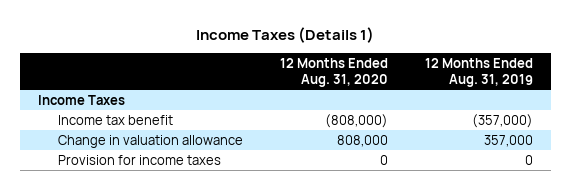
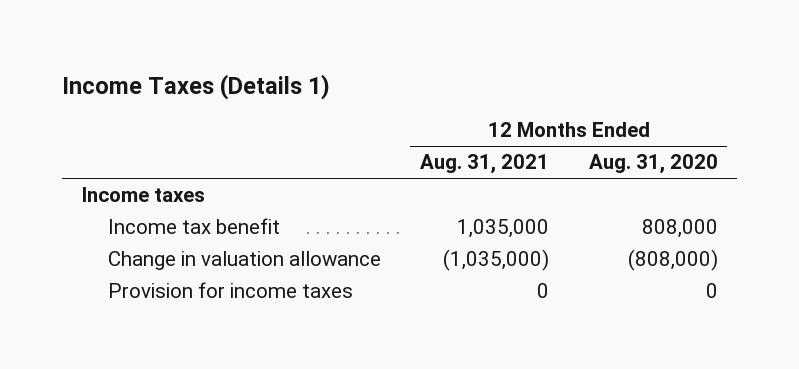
[424,58,533,88] 12 Months Ended Aug. 31, 2019 -> none
none -> [420,154,550,175] Aug. 31, 2021
[38,94,126,105] Income Taxes -> [81,187,205,203] Income taxes
[324,113,388,128] (808,000) -> [641,219,718,239] 808,000
[336,134,388,147] 808,000 -> [627,249,718,272] (808,000)

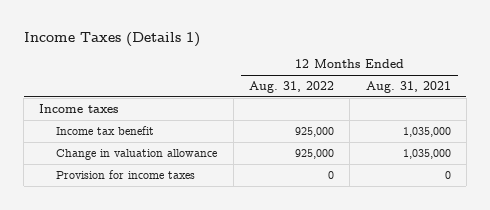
[588,154,718,175] Aug. 31, 2020 -> none
none -> [249,80,335,93] Aug. 31, 2022
[443,249,550,272] (1,035,000) -> [402,148,451,159] 1,035,000

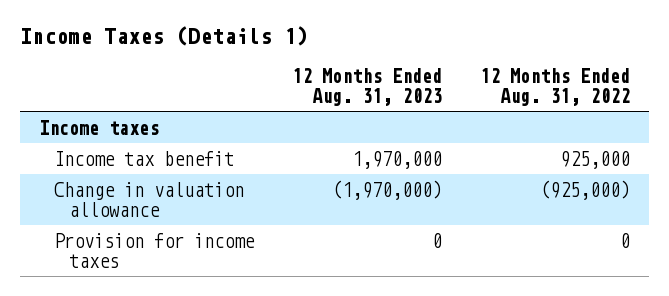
[365,80,451,93] Aug. 31, 2021 -> none
none -> [292,67,443,106] 12 Months Ended Aug. 31, 2023
[295,148,335,159] 925,000 -> [540,179,631,200] (925,000)

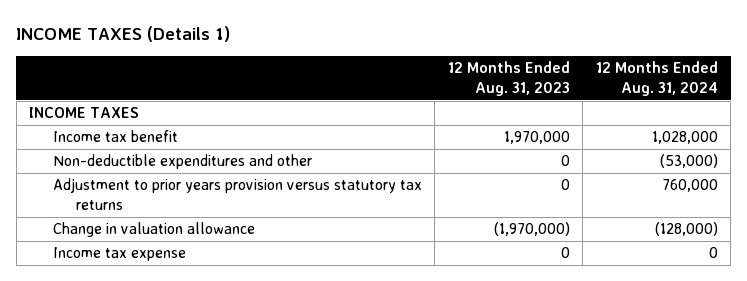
[20,26,309,47] Income Taxes (Details 1) -> [16,26,231,43] INCOME TAXES (Details 1)
[480,67,631,106] 12 Months Ended Aug. 31, 2022 -> none
none -> [595,61,718,97] 12 Months Ended Aug. 31, 2024
[39,119,160,135] Income taxes -> [29,107,140,119] INCOME TAXES
none -> [52,154,312,170] Non-deductible expenditures and other
none -> [52,178,422,211] Adjustment to prior years provision versus statutory tax returns
[54,232,256,268] Provision for income taxes -> [52,247,186,262] Income tax expense

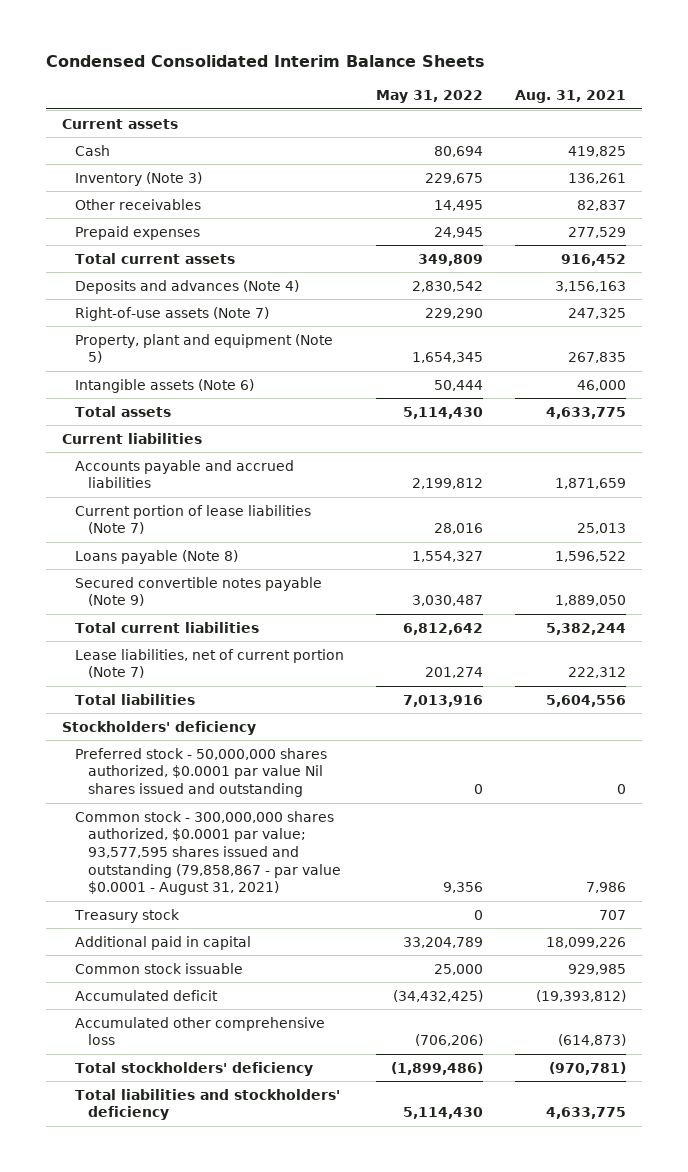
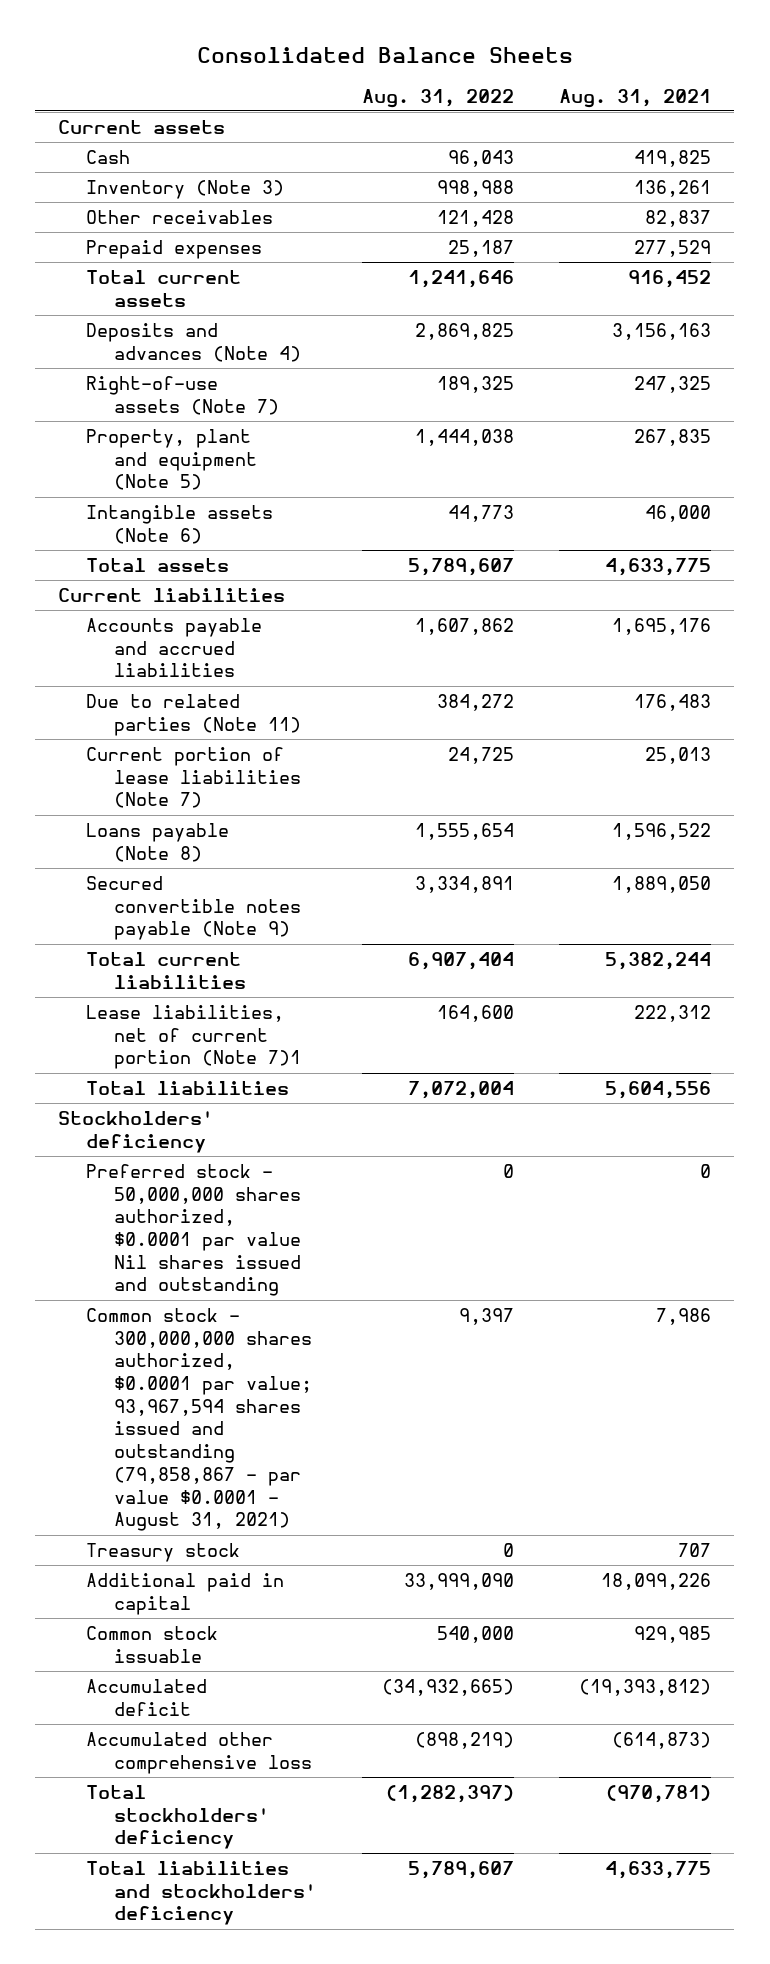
[45,55,485,68] Condensed Consolidated Interim Balance Sheets -> [196,46,573,63] Consolidated Balance Sheets
[375,89,483,103] May 31, 2022 -> none
none -> [361,88,514,108] Aug. 31, 2022
[554,478,626,490] 1,871,659 -> [612,617,712,635] 1,695,176
none -> [86,693,302,736] Due to related parties (Note 11)
[75,648,345,679] Lease liabilities, net of current portion (Note 7) -> [86,1004,302,1070] Lease liabilities, net of current portion (Note 7)1
[75,810,342,896] Common stock - 300,000,000 shares authorized, $0.0001 par value; 93,577,595 shares issued and outstanding (79,858,867 - par value $0.0001 - August 31, 2021) -> [86,1307,313,1532] Common stock - 300,000,000 shares authorized, $0.0001 par value; 93,967,594 shares issued and outstanding (79,858,867 - par value $0.0001 - August 31, 2021)

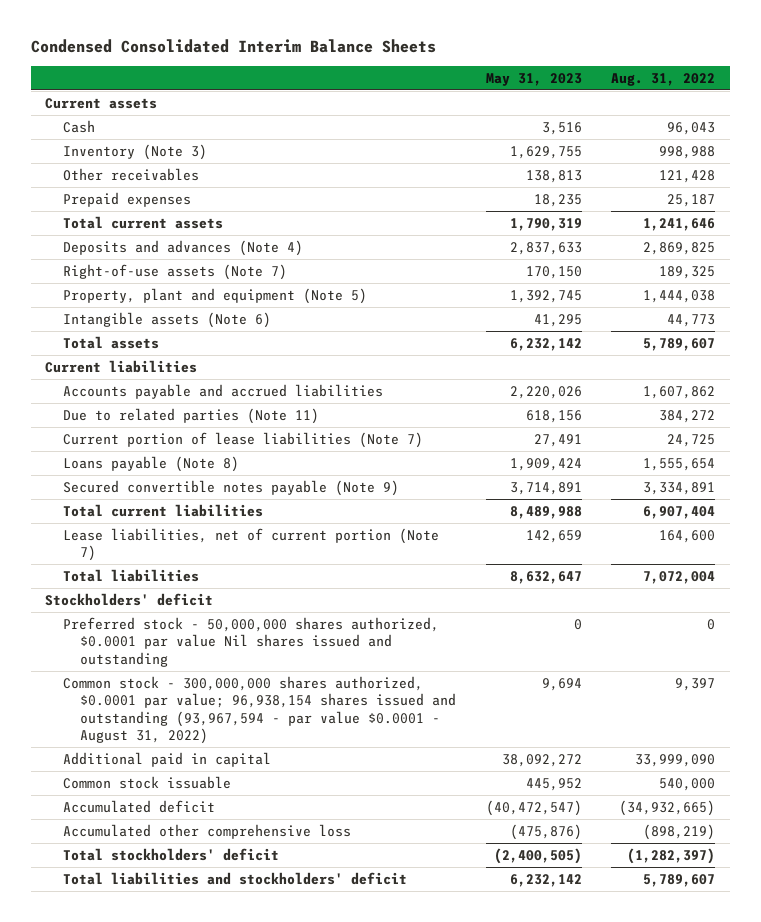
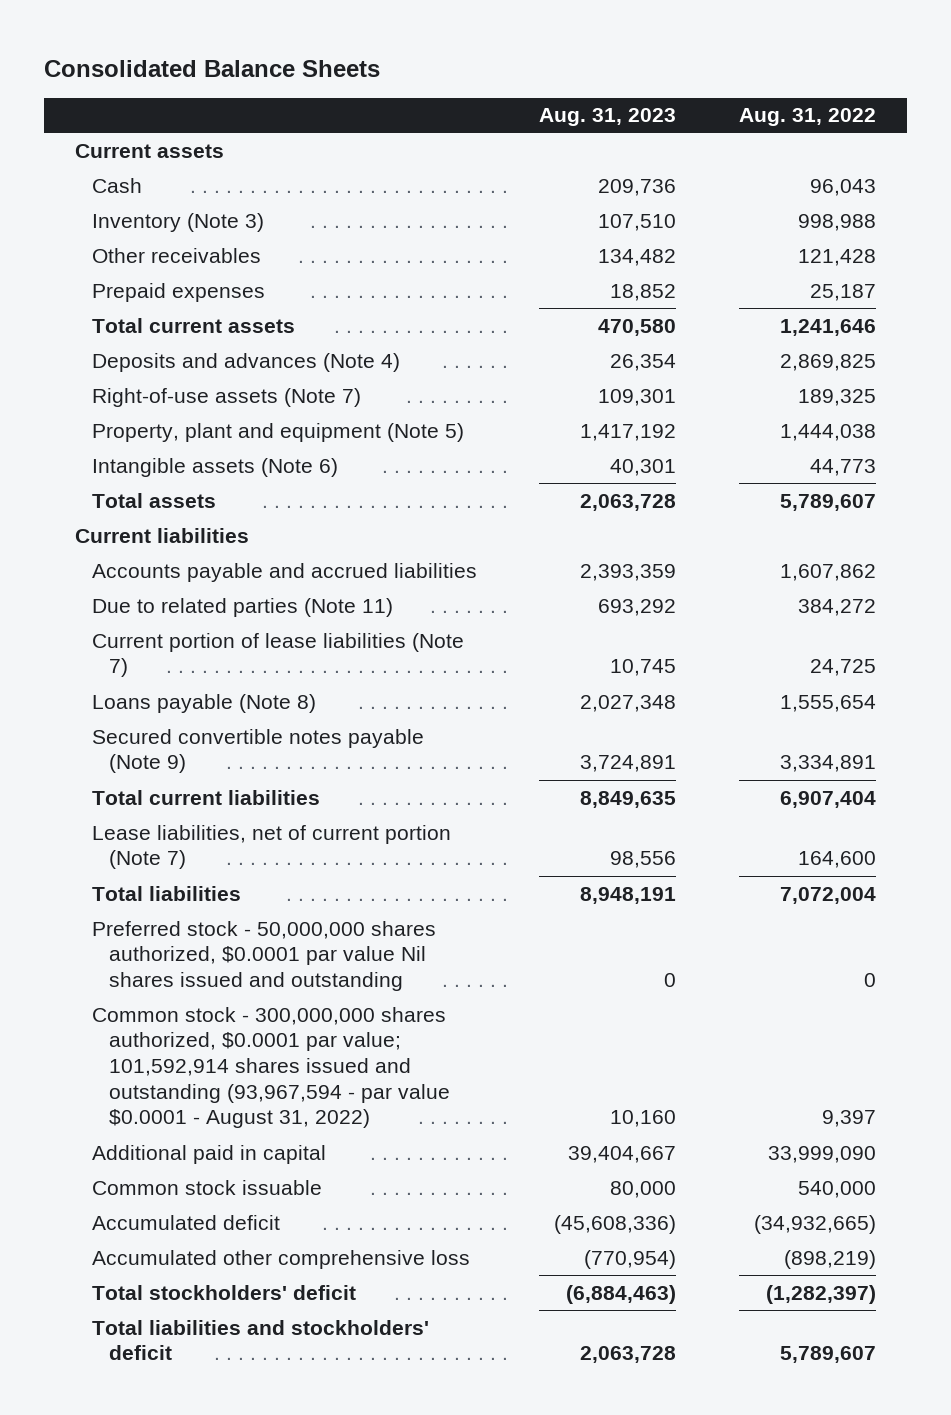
[30,39,436,54] Condensed Consolidated Interim Balance Sheets -> [44,59,381,77] Consolidated Balance Sheets
[485,72,582,86] May 31, 2023 -> none
none -> [539,108,677,127] Aug. 31, 2023
[45,592,214,606] Stockholders' deficit -> none
[62,675,457,744] Common stock - 300,000,000 shares authorized, $0.0001 par value; 96,938,154 shares issued and outstanding (93,967,594 - par value $0.0001 - August 31, 2022) -> [92,1006,451,1129] Common stock - 300,000,000 shares authorized, $0.0001 par value; 101,592,914 shares issued and outstanding (93,967,594 - par value $0.0001 - August 31, 2022)

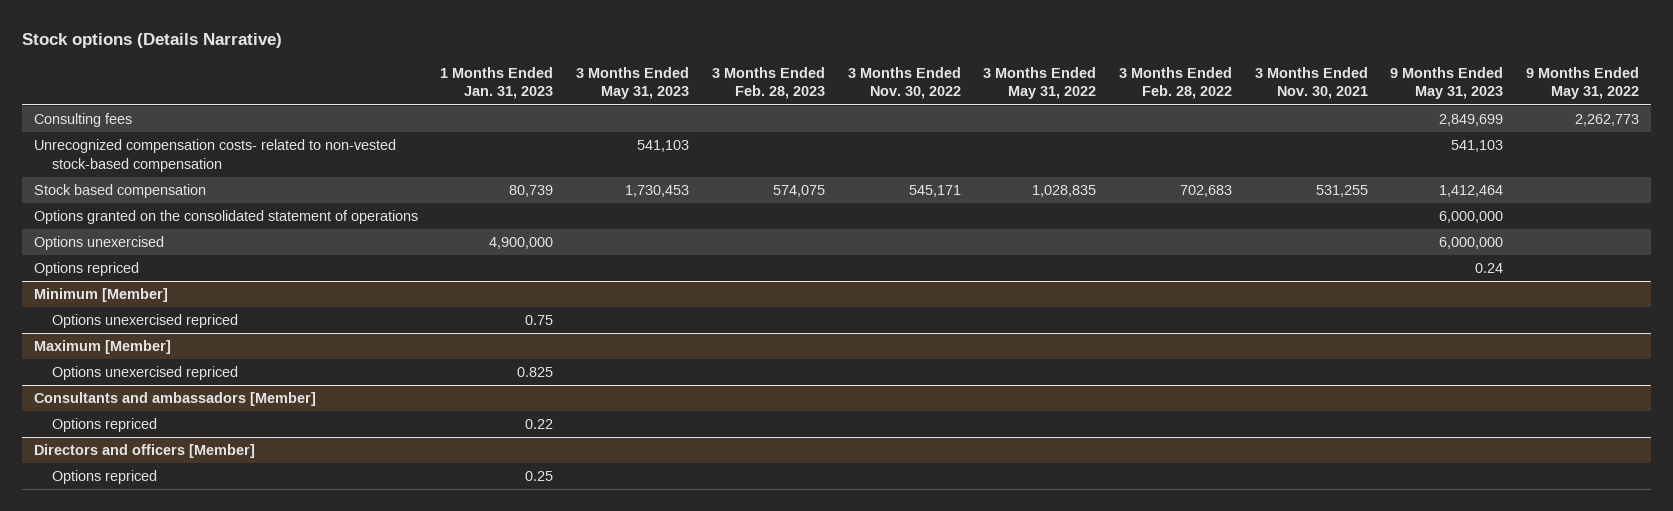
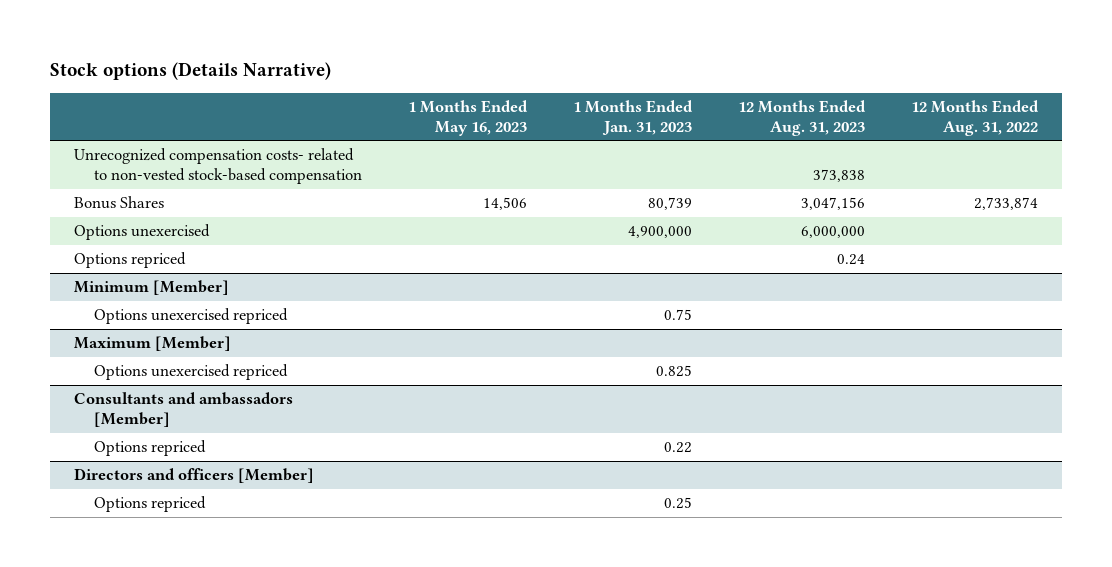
[576,66,690,100] 3 Months Ended May 31, 2023 -> none
[711,66,825,100] 3 Months Ended Feb. 28, 2023 -> none
[847,66,961,100] 3 Months Ended Nov. 30, 2022 -> none
[983,66,1097,100] 3 Months Ended May 31, 2022 -> none
[1118,66,1232,100] 3 Months Ended Feb. 28, 2022 -> none
[1254,66,1368,100] 3 Months Ended Nov. 30, 2021 -> none
[1390,66,1504,100] 9 Months Ended May 31, 2023 -> none
[1526,66,1640,100] 9 Months Ended May 31, 2022 -> none
none -> [407,99,528,136] 1 Months Ended May 16, 2023
none -> [738,99,867,136] 12 Months Ended Aug. 31, 2023
none -> [911,99,1040,136] 12 Months Ended Aug. 31, 2022
[33,113,132,128] Consulting fees -> none
[33,210,418,225] Options granted on the consolidated statement of operations -> none
[33,184,206,199] Stock based compensation -> [73,196,164,210] Bonus Shares

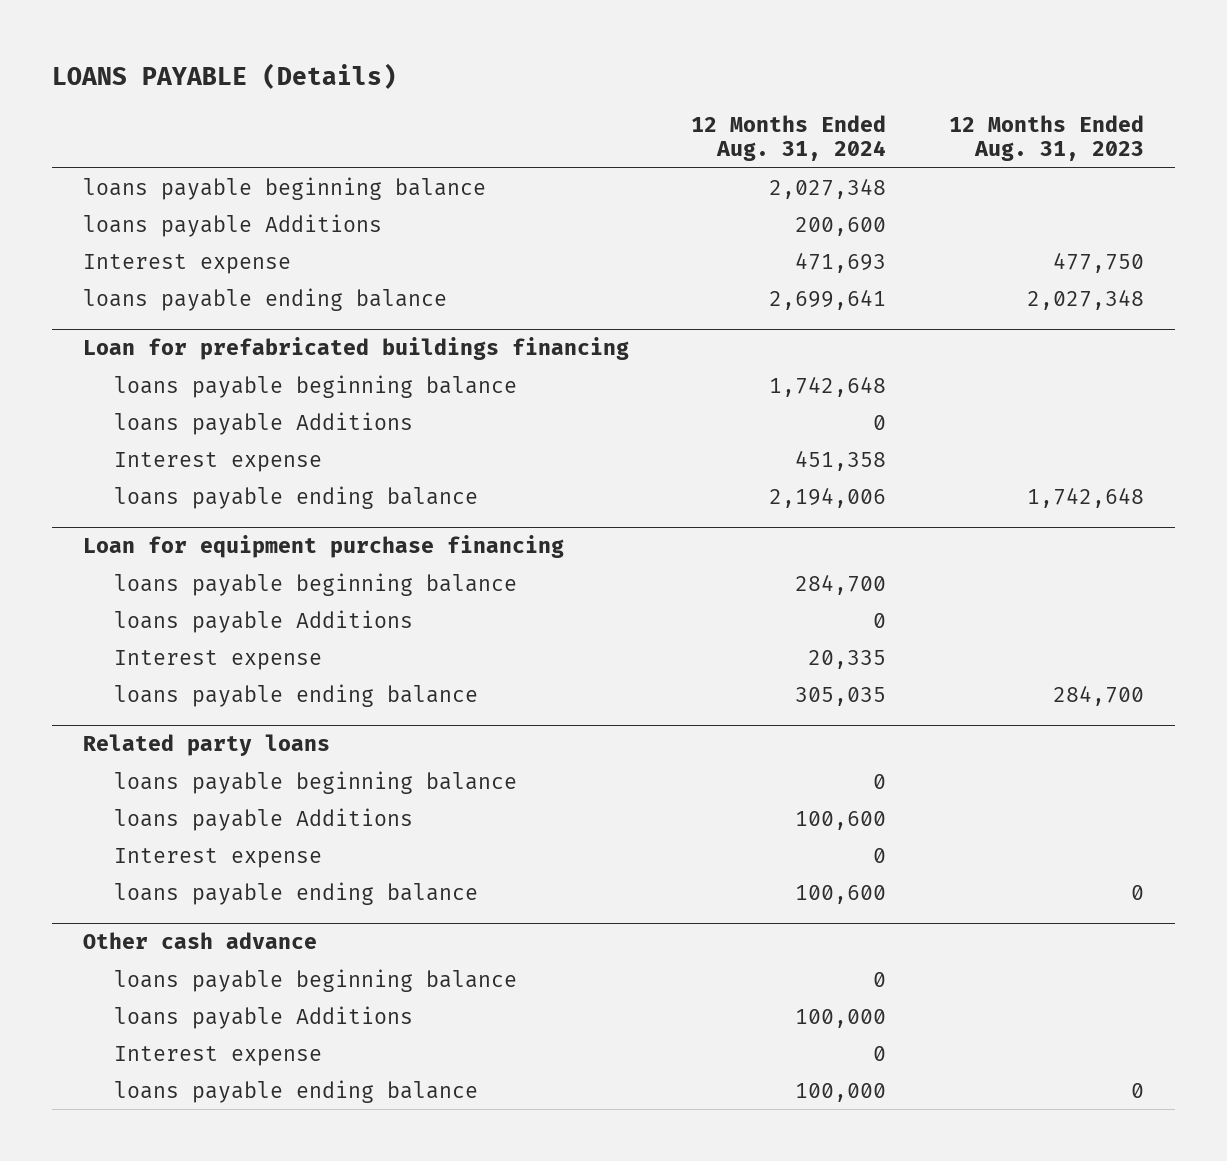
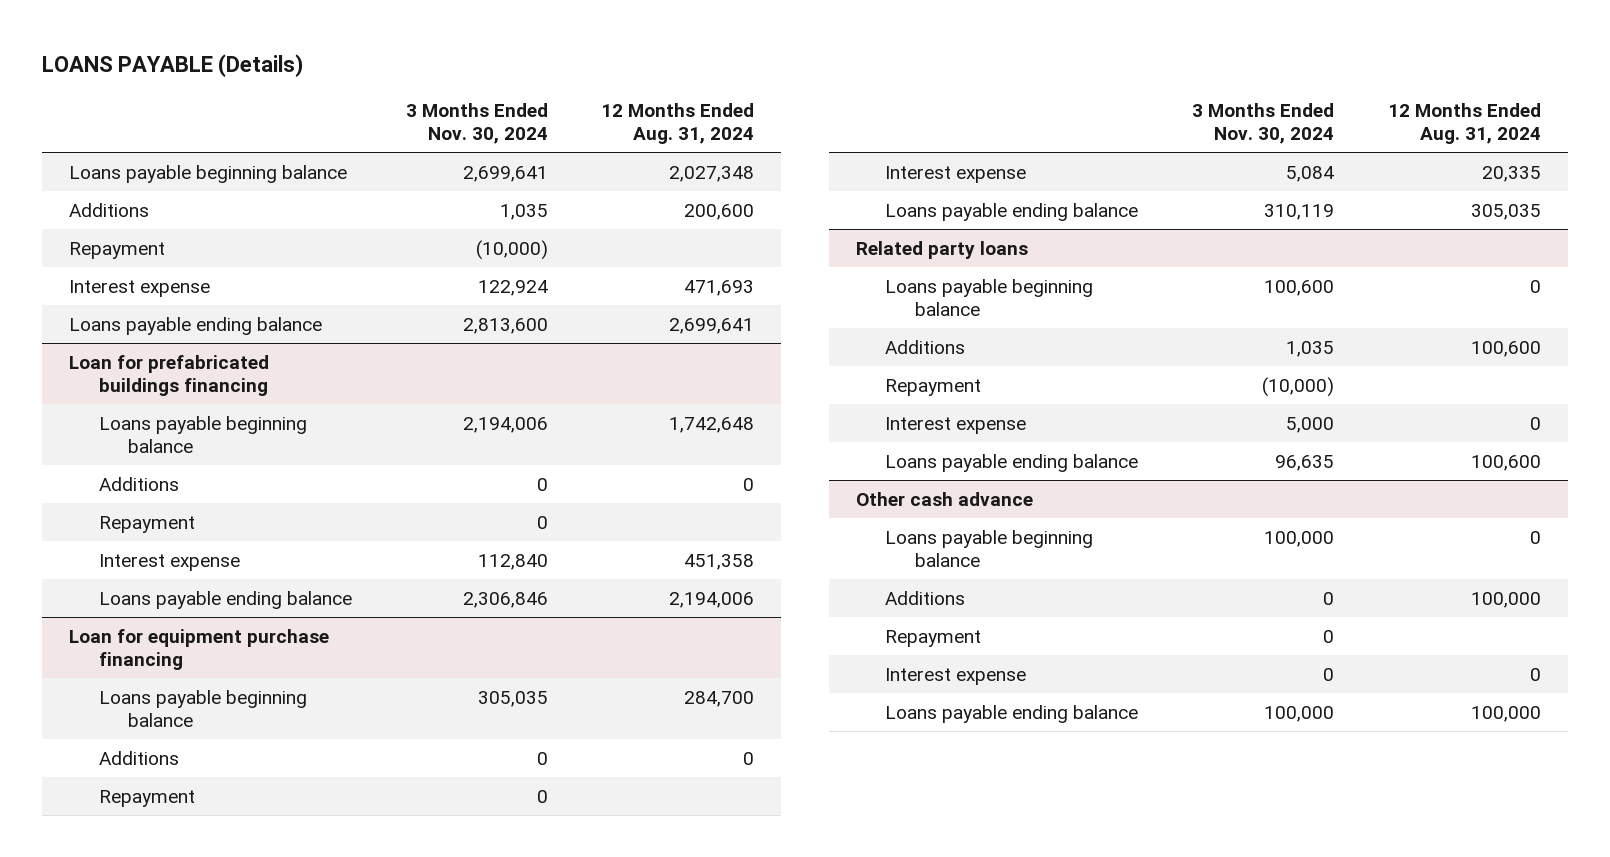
[948,114,1144,162] 12 Months Ended Aug. 31, 2023 -> none
none -> [405,102,548,145] 3 Months Ended Nov. 30, 2024
[83,176,487,200] loans payable beginning balance -> [69,164,348,183] Loans payable beginning balance
[83,213,383,237] loans payable Additions -> [69,202,150,217] Additions
none -> [69,241,166,259] Repayment
[83,287,448,311] loans payable ending balance -> [69,316,323,335] Loans payable ending balance
[113,374,517,398] loans payable beginning balance -> [98,415,307,453] Loans payable beginning balance
[113,411,413,435] loans payable Additions -> [98,476,179,491] Additions
none -> [98,515,195,533] Repayment
[113,485,478,509] loans payable ending balance -> [98,590,352,609] Loans payable ending balance
[113,572,517,596] loans payable beginning balance -> [98,689,307,727] Loans payable beginning balance
[113,609,413,633] loans payable Additions -> [98,750,179,765] Additions
none -> [98,789,195,807] Repayment
[113,683,478,707] loans payable ending balance -> [885,202,1139,221] Loans payable ending balance
[113,770,517,794] loans payable beginning balance -> [885,278,1094,316] Loans payable beginning balance
[113,807,413,831] loans payable Additions -> [885,339,966,354] Additions
none -> [885,378,982,396] Repayment
[113,881,478,905] loans payable ending balance -> [885,453,1139,472] Loans payable ending balance
[113,968,517,992] loans payable beginning balance -> [885,529,1094,567] Loans payable beginning balance
[113,1005,413,1029] loans payable Additions -> [885,590,966,605] Additions
none -> [885,629,982,647] Repayment
[113,1079,478,1103] loans payable ending balance -> [885,704,1139,723] Loans payable ending balance

